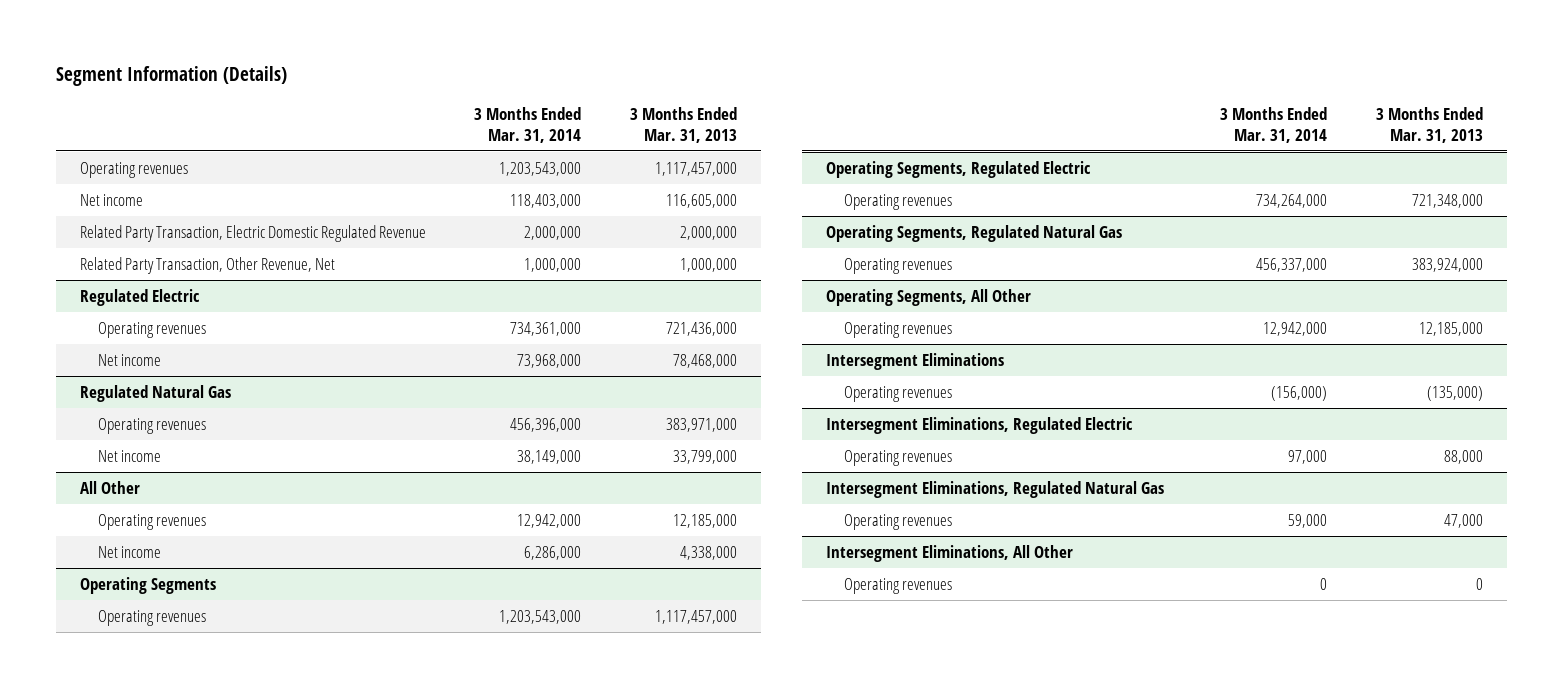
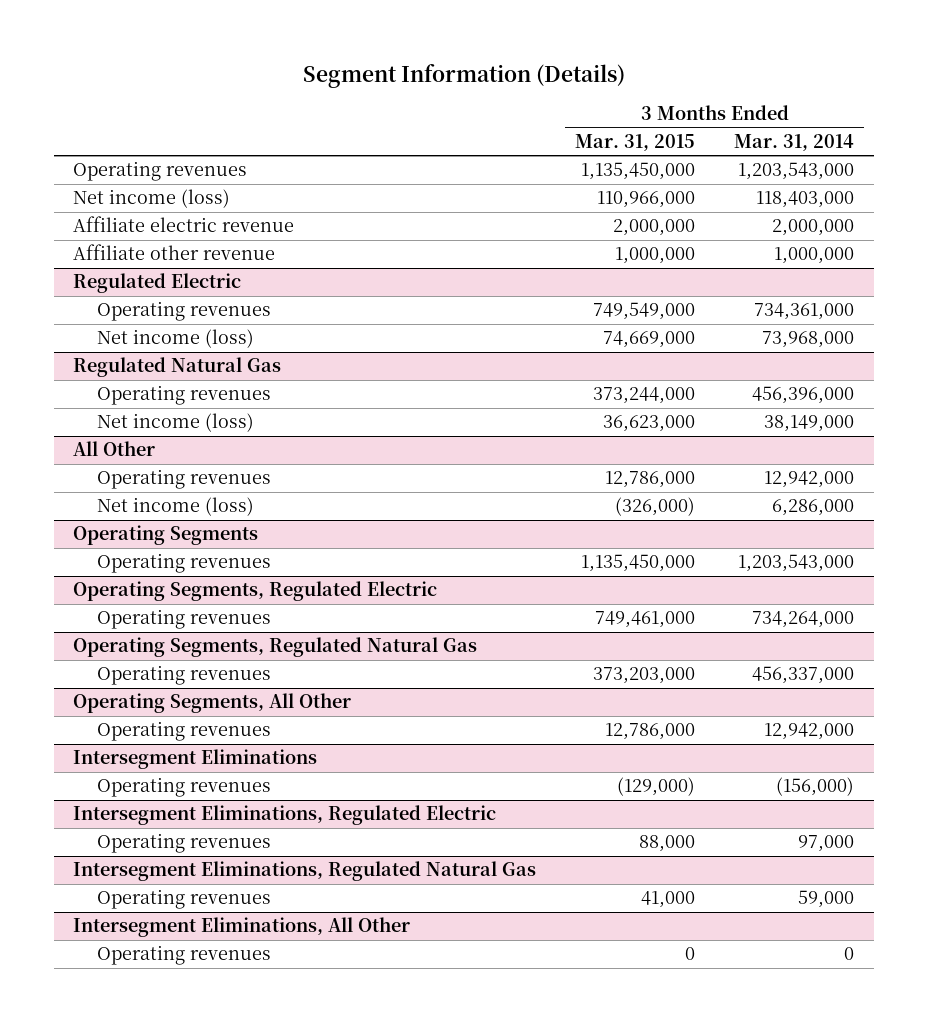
[629,106,737,143] 3 Months Ended Mar. 31, 2013 -> none
none -> [575,133,696,151] Mar. 31, 2015
[79,193,143,206] Net income -> [73,189,231,209] Net income (loss)
[79,224,426,242] Related Party Transaction, Electric Domestic Regulated Revenue -> [73,216,295,233] Affiliate electric revenue
[79,256,335,274] Related Party Transaction, Other Revenue, Net -> [73,244,276,261] Affiliate other revenue
[98,353,162,366] Net income -> [96,329,254,349] Net income (loss)
[98,449,162,462] Net income -> [96,413,254,433] Net income (loss)
[98,545,162,558] Net income -> [96,497,254,517] Net income (loss)

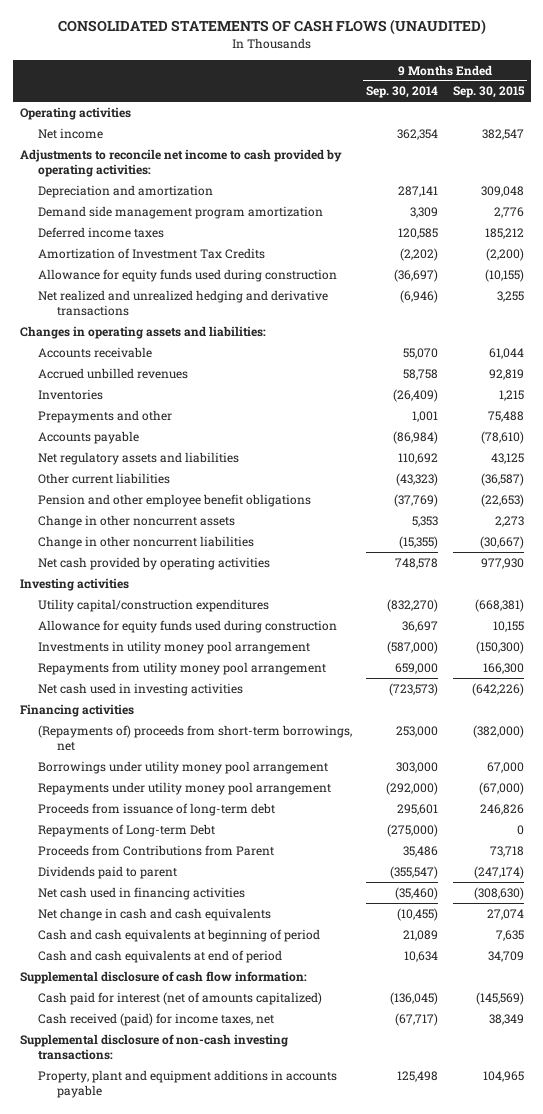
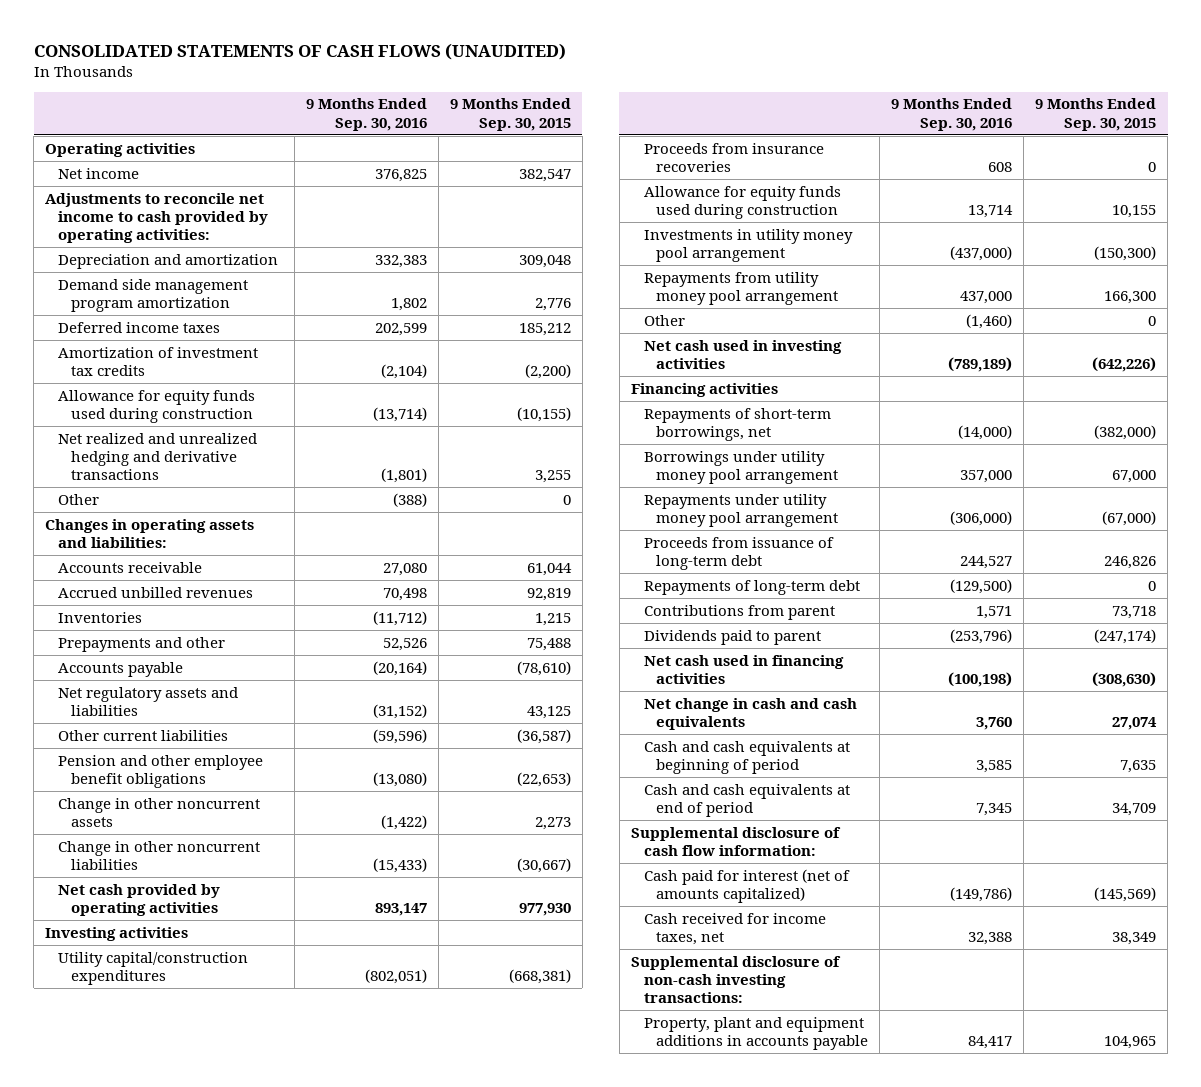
[366,86,439,99] Sep. 30, 2014 -> none
none -> [305,98,427,131] 9 Months Ended Sep. 30, 2016
[38,247,266,259] Amortization of Investment Tax Credits -> [58,346,259,377] Amortization of investment tax credits
none -> [58,493,100,505] Other
none -> [643,142,824,173] Proceeds from insurance recoveries
none -> [643,314,685,326] Other
[38,724,353,751] (Repayments of) proceeds from short-term borrowings, net -> [643,407,831,442] Repayments of short-term borrowings, net
[38,823,216,837] Repayments of Long-term Debt -> [643,579,860,595] Repayments of long-term debt
[38,844,275,856] Proceeds from Contributions from Parent -> [643,604,835,620] Contributions from parent
[38,1012,275,1026] Cash received (paid) for income taxes, net -> [643,912,826,946] Cash received for income taxes, net

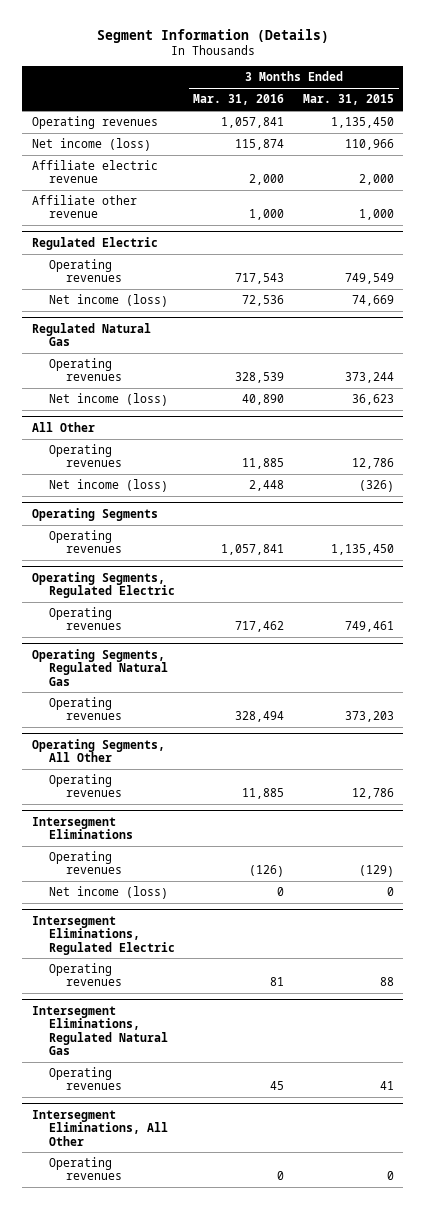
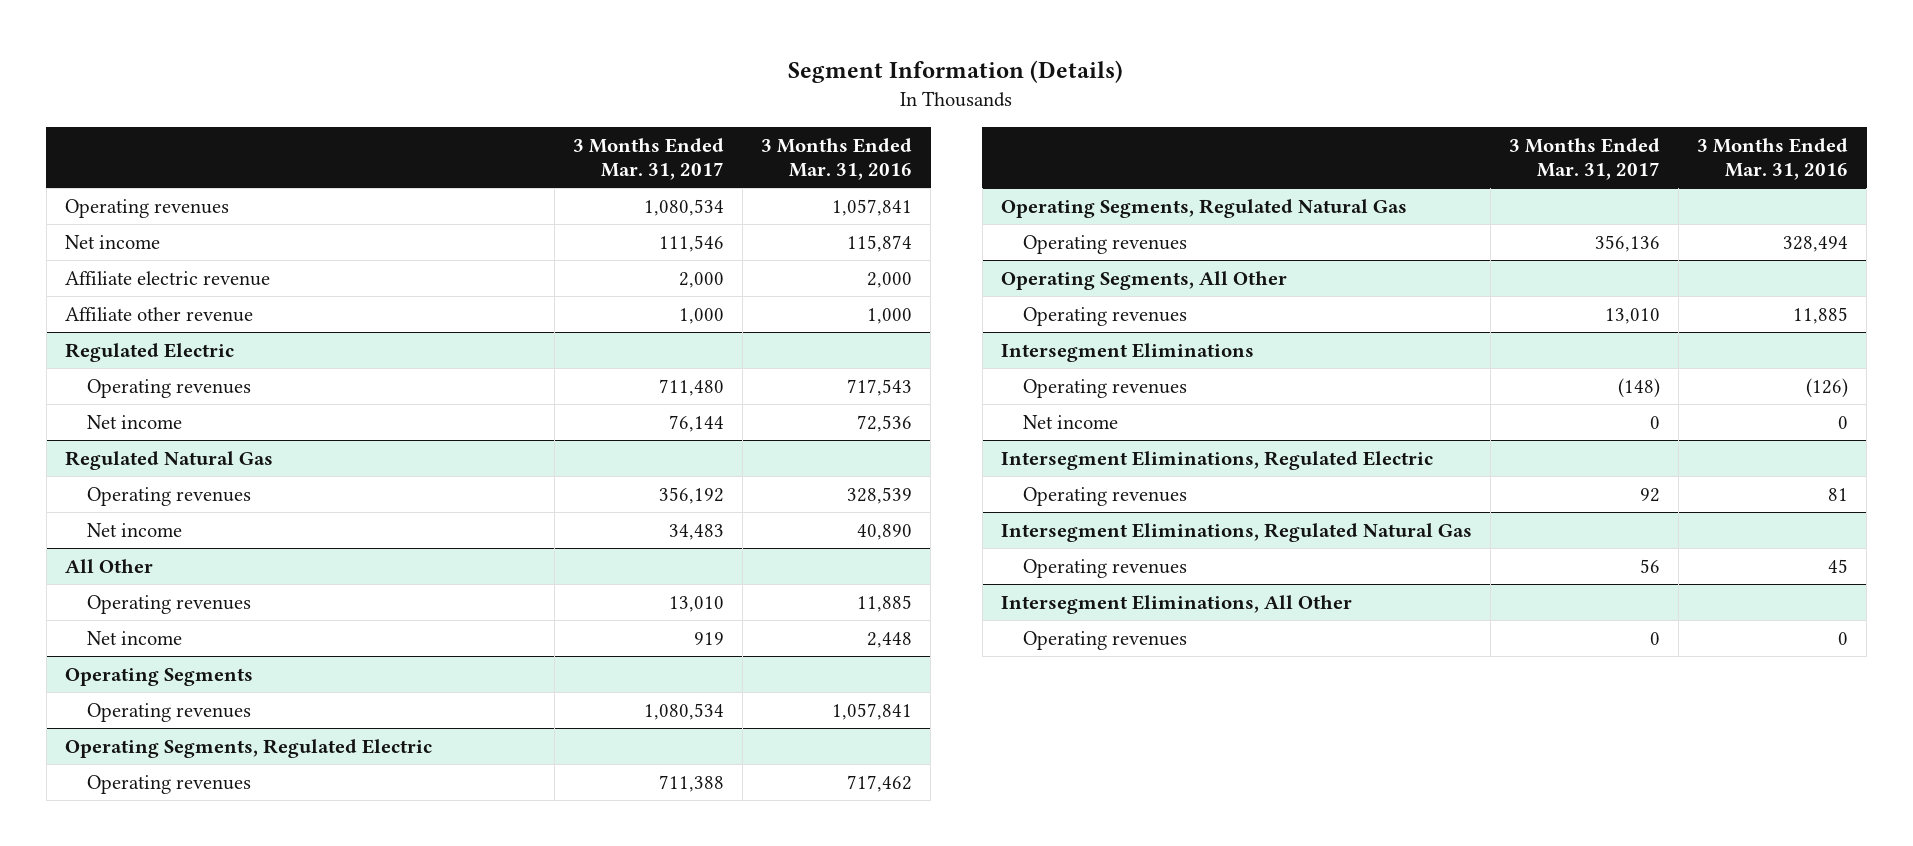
[303,94,395,106] Mar. 31, 2015 -> none
none -> [572,137,724,180] 3 Months Ended Mar. 31, 2017
[31,138,151,152] Net income (loss) -> [64,234,160,249] Net income
[48,294,168,308] Net income (loss) -> [87,414,183,429] Net income
[48,393,168,407] Net income (loss) -> [87,522,183,537] Net income
[48,479,168,493] Net income (loss) -> [87,630,183,645] Net income
[48,886,168,900] Net income (loss) -> [1023,414,1119,429] Net income

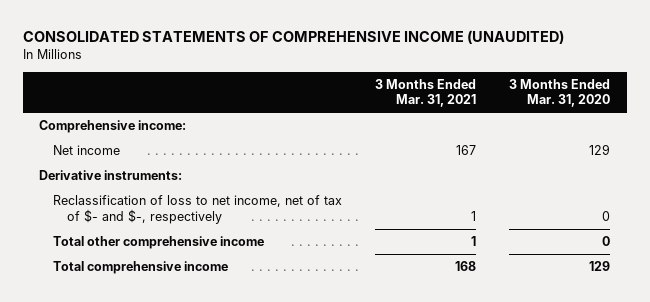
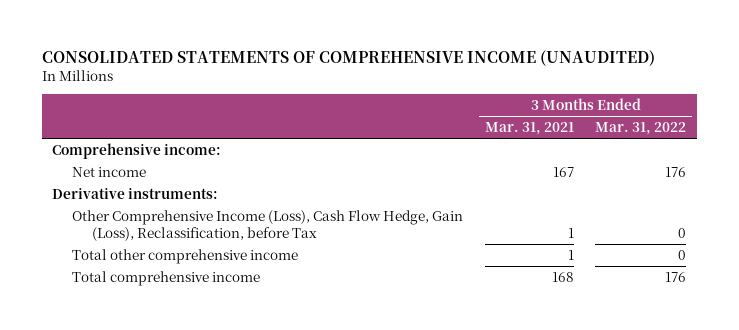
[509,78,611,108] 3 Months Ended Mar. 31, 2020 -> none
none -> [595,122,687,136] Mar. 31, 2022
[53,194,343,224] Reclassification of loss to net income, net of tax of $- and $-, respectively -> none
none -> [72,209,464,241] Other Comprehensive Income (Loss), Cash Flow Hedge, Gain (Loss), Reclassification, before Tax

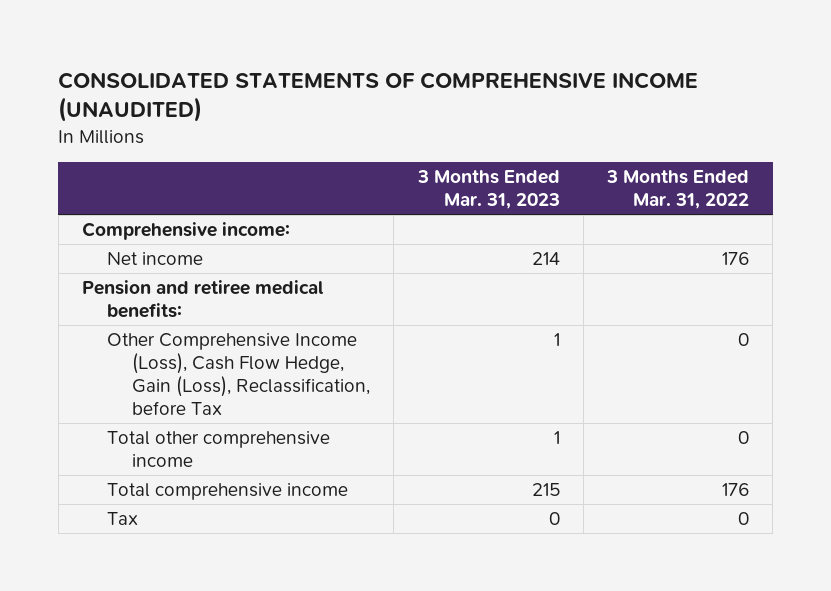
[484,122,574,136] Mar. 31, 2021 -> none
none -> [416,169,560,210] 3 Months Ended Mar. 31, 2023
[52,187,219,199] Derivative instruments: -> [82,279,325,319] Pension and retiree medical benefits:
none -> [107,511,139,525] Tax

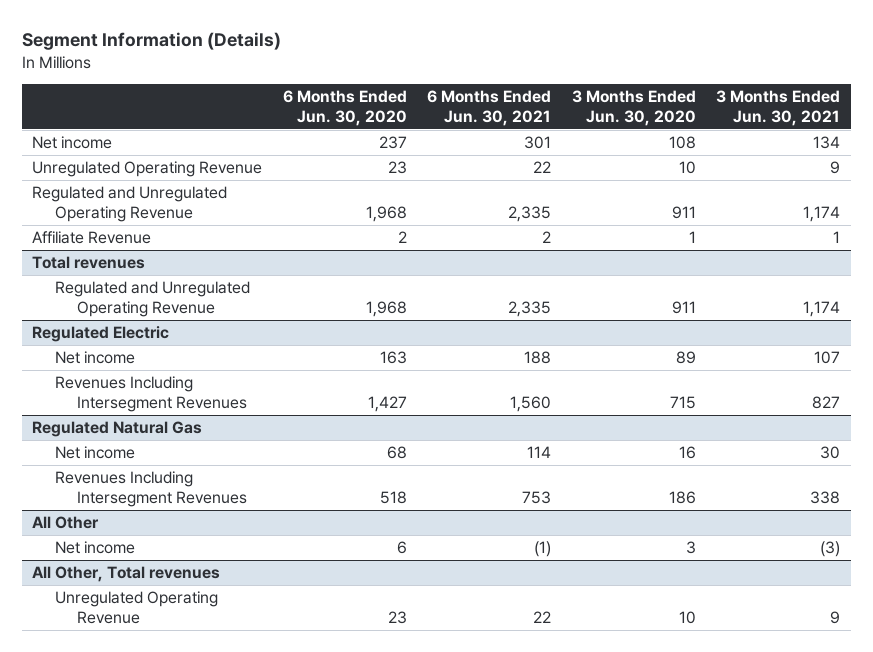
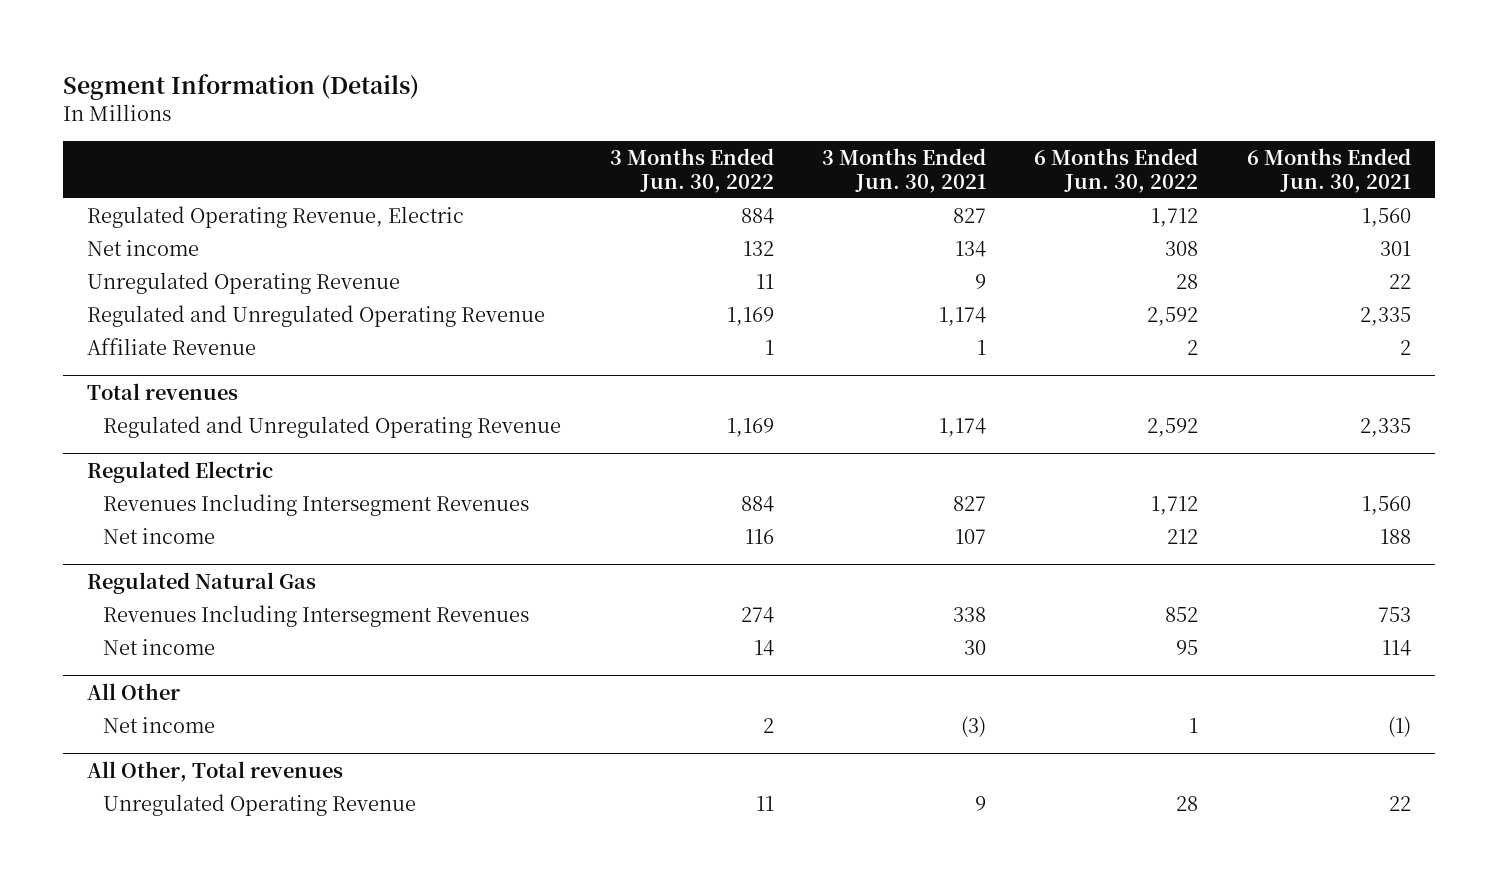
[282,89,407,126] 6 Months Ended Jun. 30, 2020 -> none
[571,89,696,126] 3 Months Ended Jun. 30, 2020 -> none
none -> [609,148,774,193] 3 Months Ended Jun. 30, 2022
none -> [1034,148,1199,193] 6 Months Ended Jun. 30, 2022
none -> [87,205,465,228] Regulated Operating Revenue, Electric
[54,351,135,365] Net income -> [103,527,216,544] Net income
[54,446,135,460] Net income -> [103,638,216,655] Net income

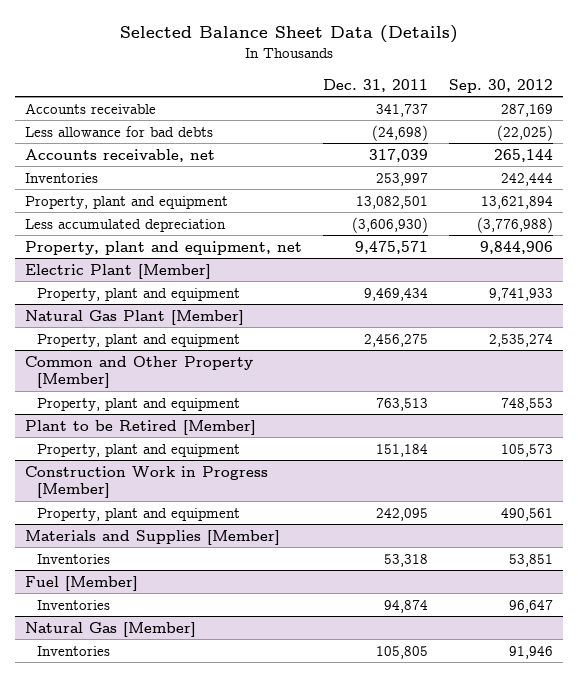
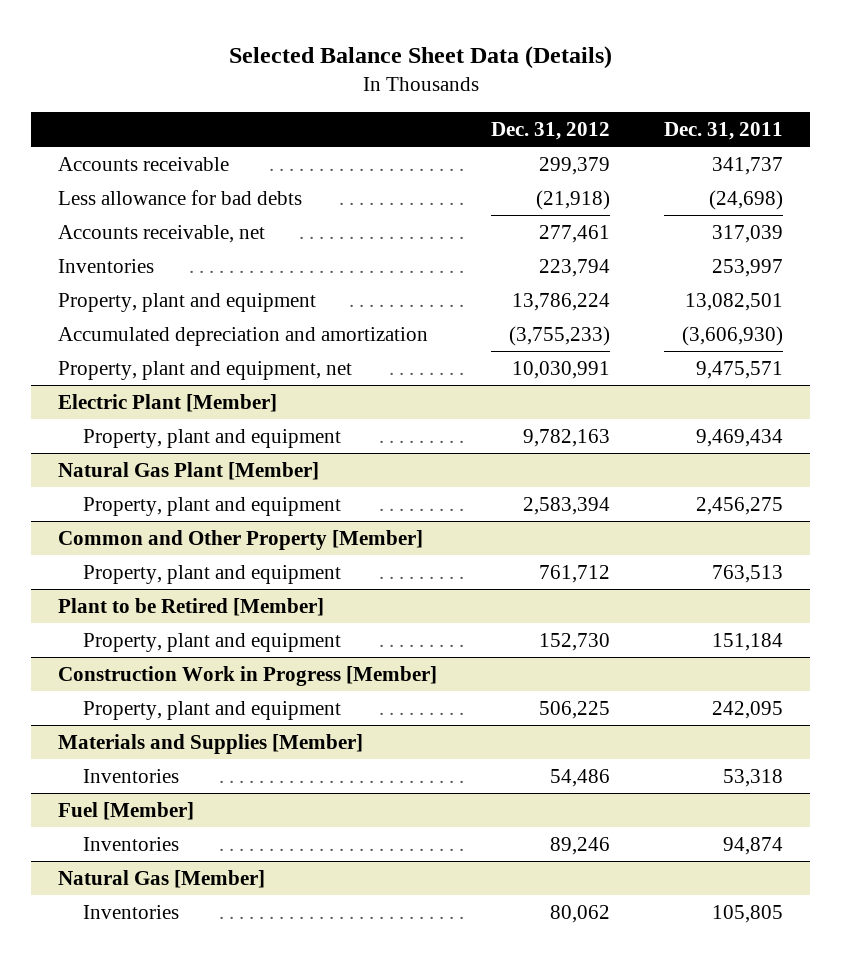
[448,78,553,93] Sep. 30, 2012 -> none
none -> [491,122,611,141] Dec. 31, 2012
[25,218,227,232] Less accumulated depreciation -> [58,326,429,346] Accumulated depreciation and amortization

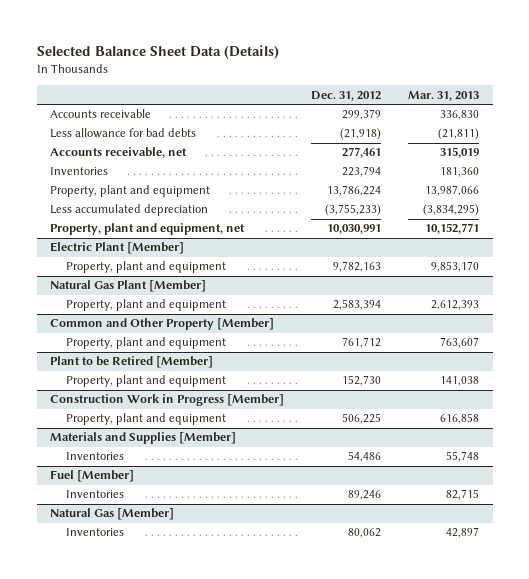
[664,122,784,141] Dec. 31, 2011 -> none
none -> [408,90,480,101] Mar. 31, 2013
[58,326,429,346] Accumulated depreciation and amortization -> [50,204,209,217] Less accumulated depreciation

